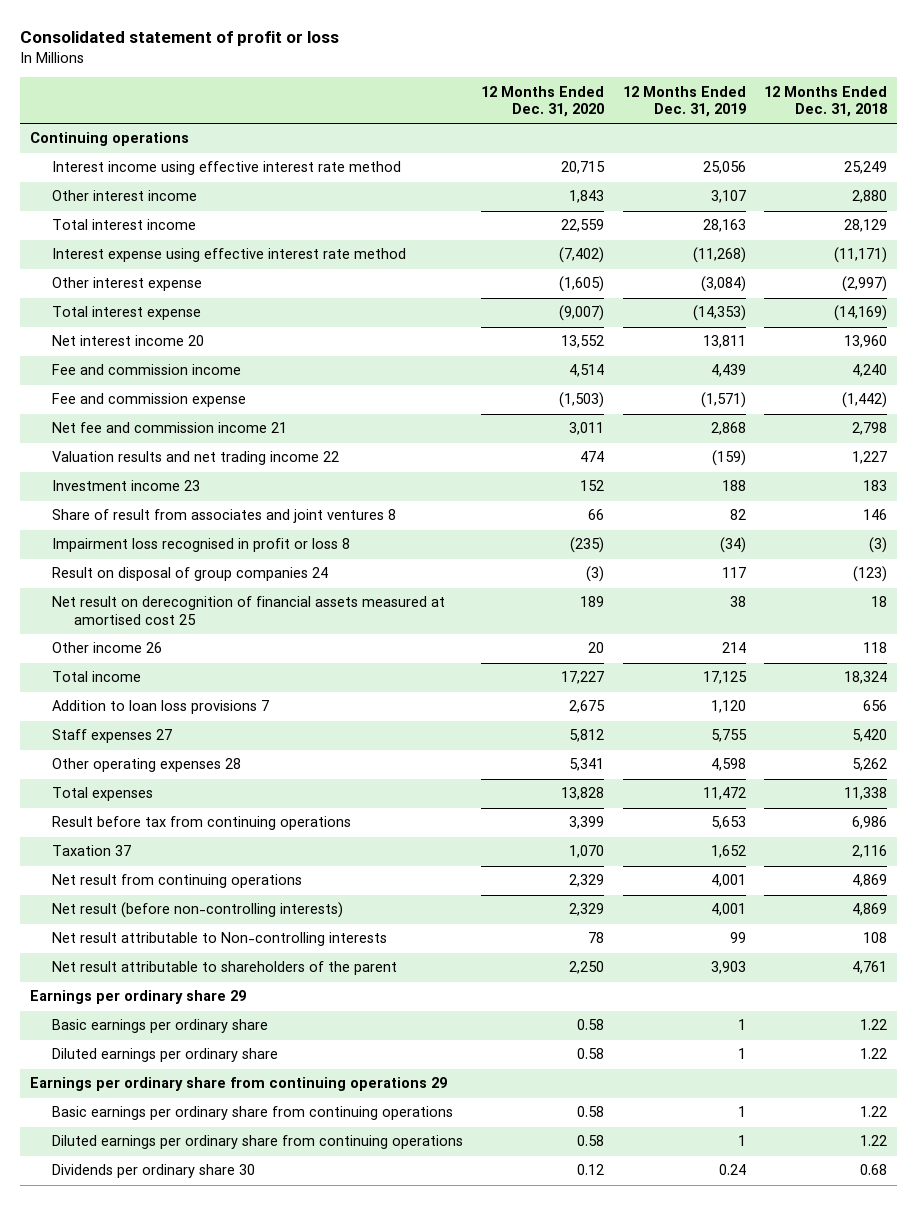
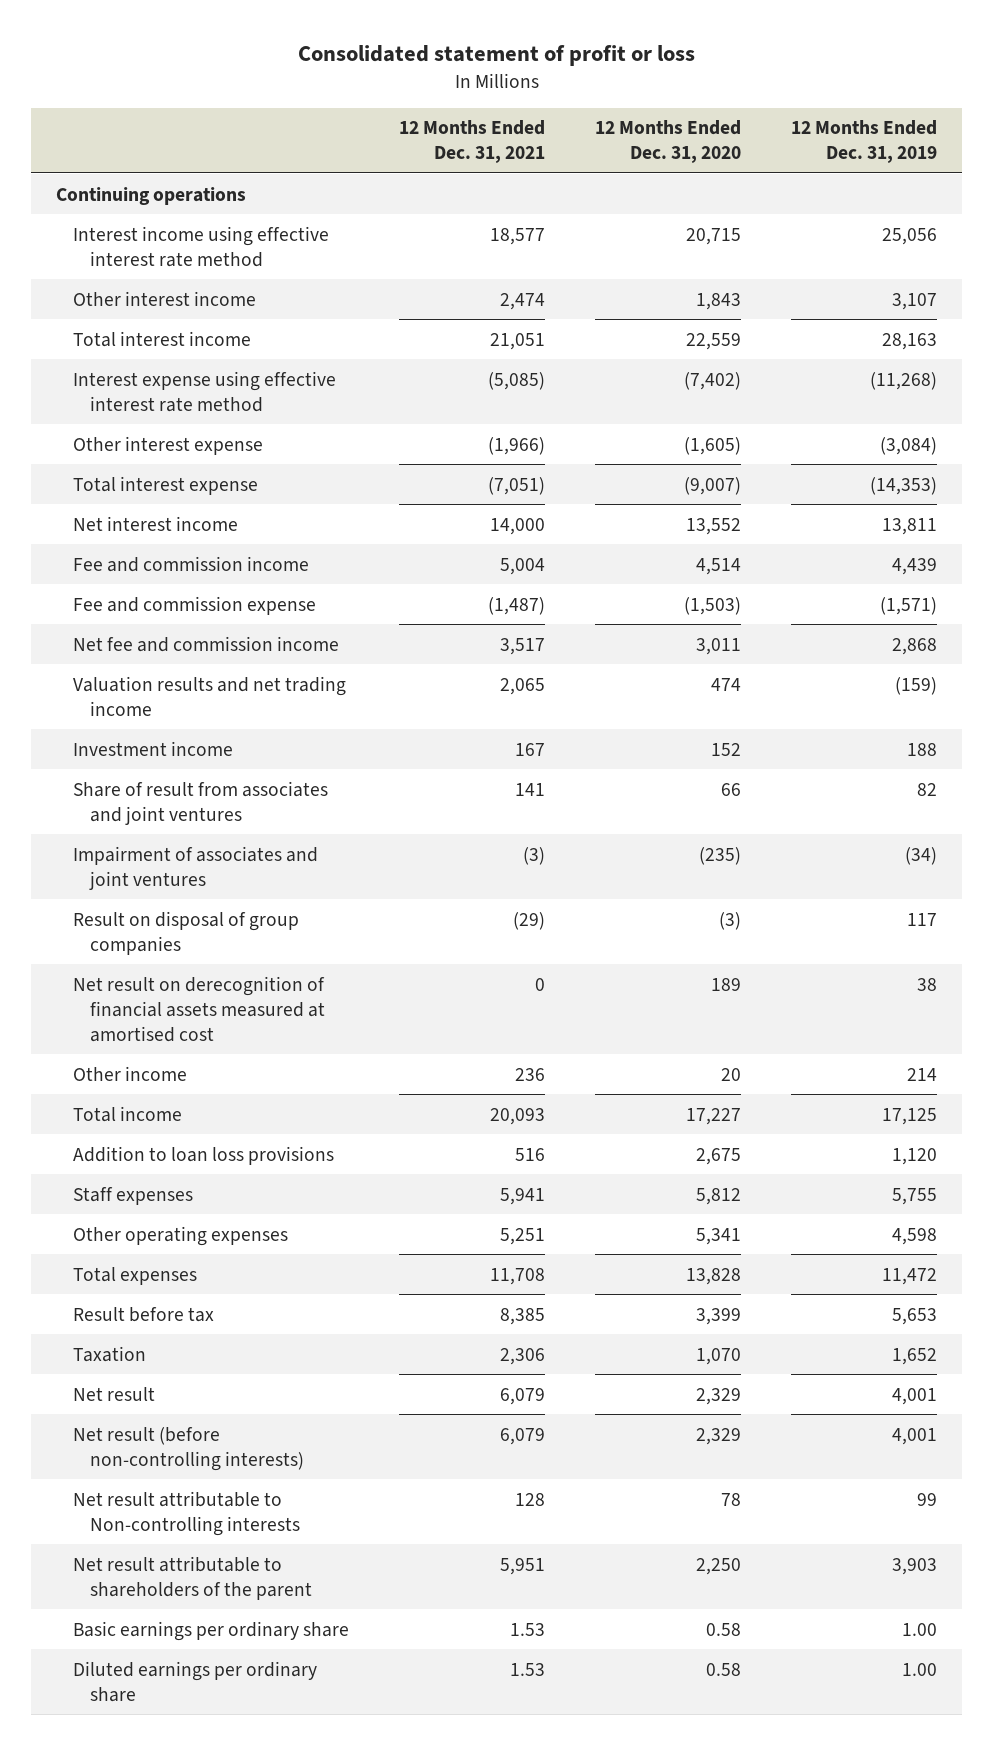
[764,85,888,118] 12 Months Ended Dec. 31, 2018 -> none
none -> [398,120,545,164] 12 Months Ended Dec. 31, 2021
[51,335,204,347] Net interest income 20 -> [72,515,238,531] Net interest income
[51,422,287,434] Net fee and commission income 21 -> [72,635,339,652] Net fee and commission income
[51,451,339,466] Valuation results and net trading income 22 -> [72,675,346,716] Valuation results and net trading income
[51,480,200,492] Investment income 23 -> [72,740,233,756] Investment income
[51,509,396,524] Share of result from associates and joint ventures 8 -> [72,780,328,825] Share of result from associates and joint ventures
[51,538,350,553] Impairment loss recognised in profit or loss 8 -> [72,845,318,890] Impairment of associates and joint ventures
[51,567,328,582] Result on disposal of group companies 24 -> [72,910,299,955] Result on disposal of group companies
[51,596,445,625] Net result on derecognition of financial assets measured at amortised cost 25 -> [72,975,325,1042] Net result on derecognition of financial assets measured at amortised cost
[51,642,162,654] Other income 26 -> [72,1065,187,1081] Other income
[51,700,269,715] Addition to loan loss provisions 7 -> [72,1145,334,1165] Addition to loan loss provisions
[51,729,172,744] Staff expenses 27 -> [72,1186,193,1205] Staff expenses
[51,758,241,773] Other operating expenses 28 -> [72,1225,288,1246] Other operating expenses
[51,816,351,831] Result before tax from continuing operations -> [72,1306,214,1322] Result before tax
[51,845,131,857] Taxation 37 -> [72,1345,146,1362] Taxation
[51,874,302,889] Net result from continuing operations -> [72,1386,155,1401] Net result
[29,990,246,1005] Earnings per ordinary share 29 -> none
[29,1077,447,1092] Earnings per ordinary share from continuing operations 29 -> none
[51,1106,453,1121] Basic earnings per ordinary share from continuing operations -> none
[51,1135,463,1150] Diluted earnings per ordinary share from continuing operations -> none
[51,1164,255,1179] Dividends per ordinary share 30 -> none
[737,1019,746,1031] 1 -> [902,1622,938,1636] 1.00
[737,1048,746,1060] 1 -> [902,1662,938,1676] 1.00

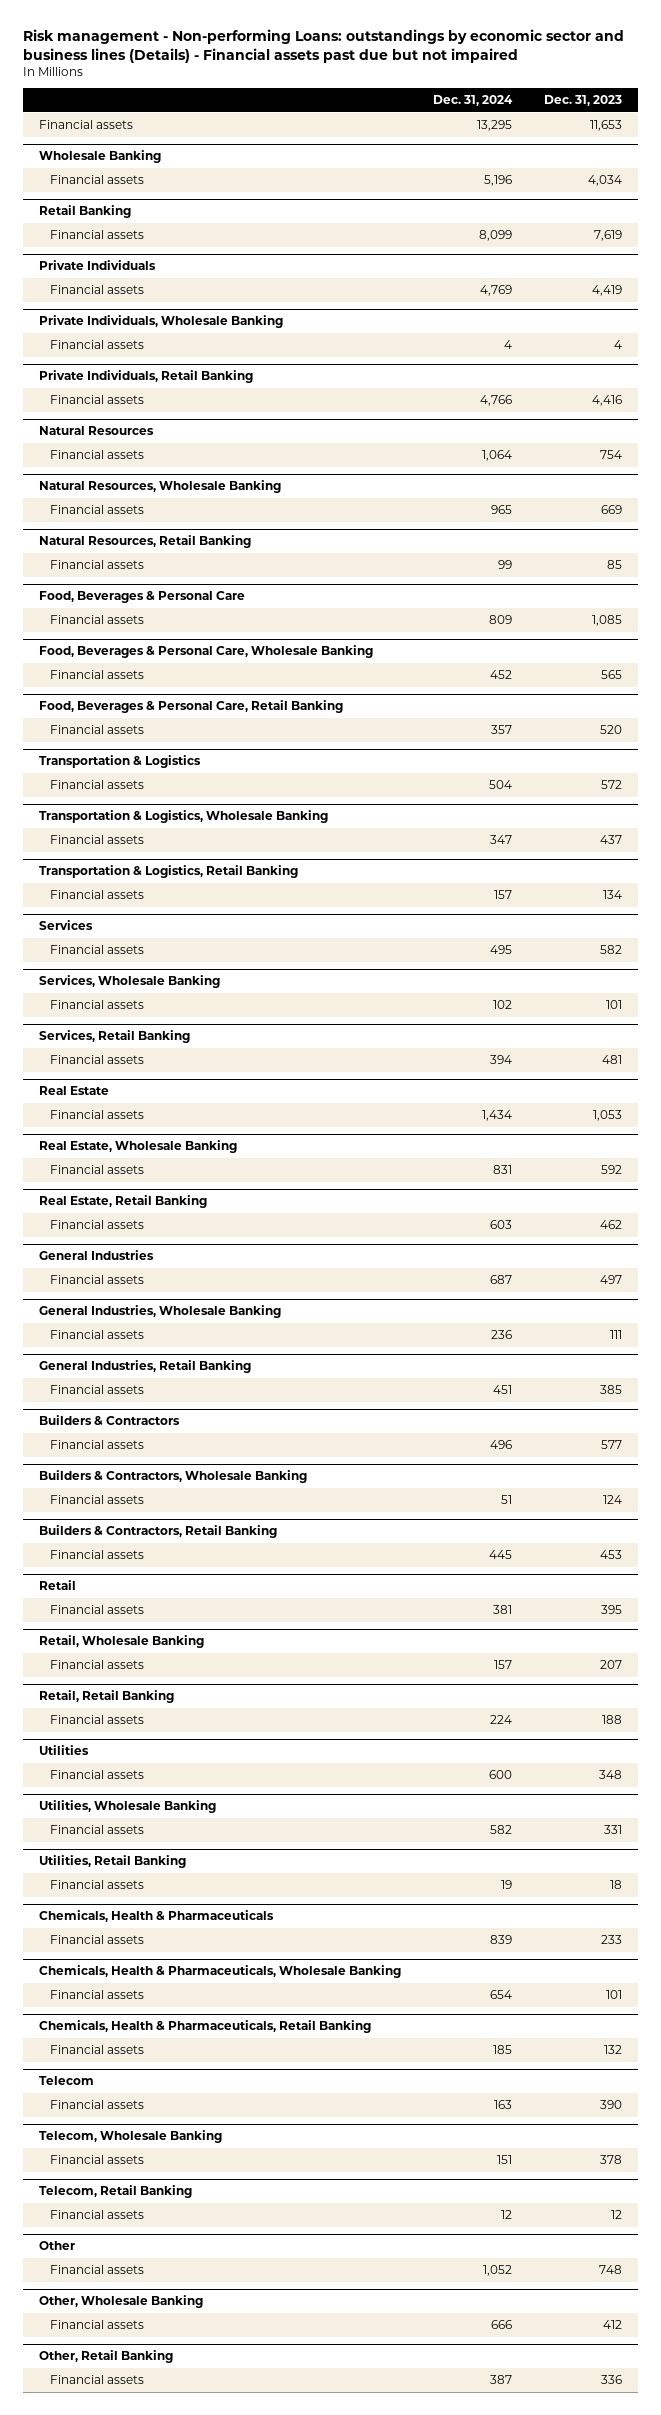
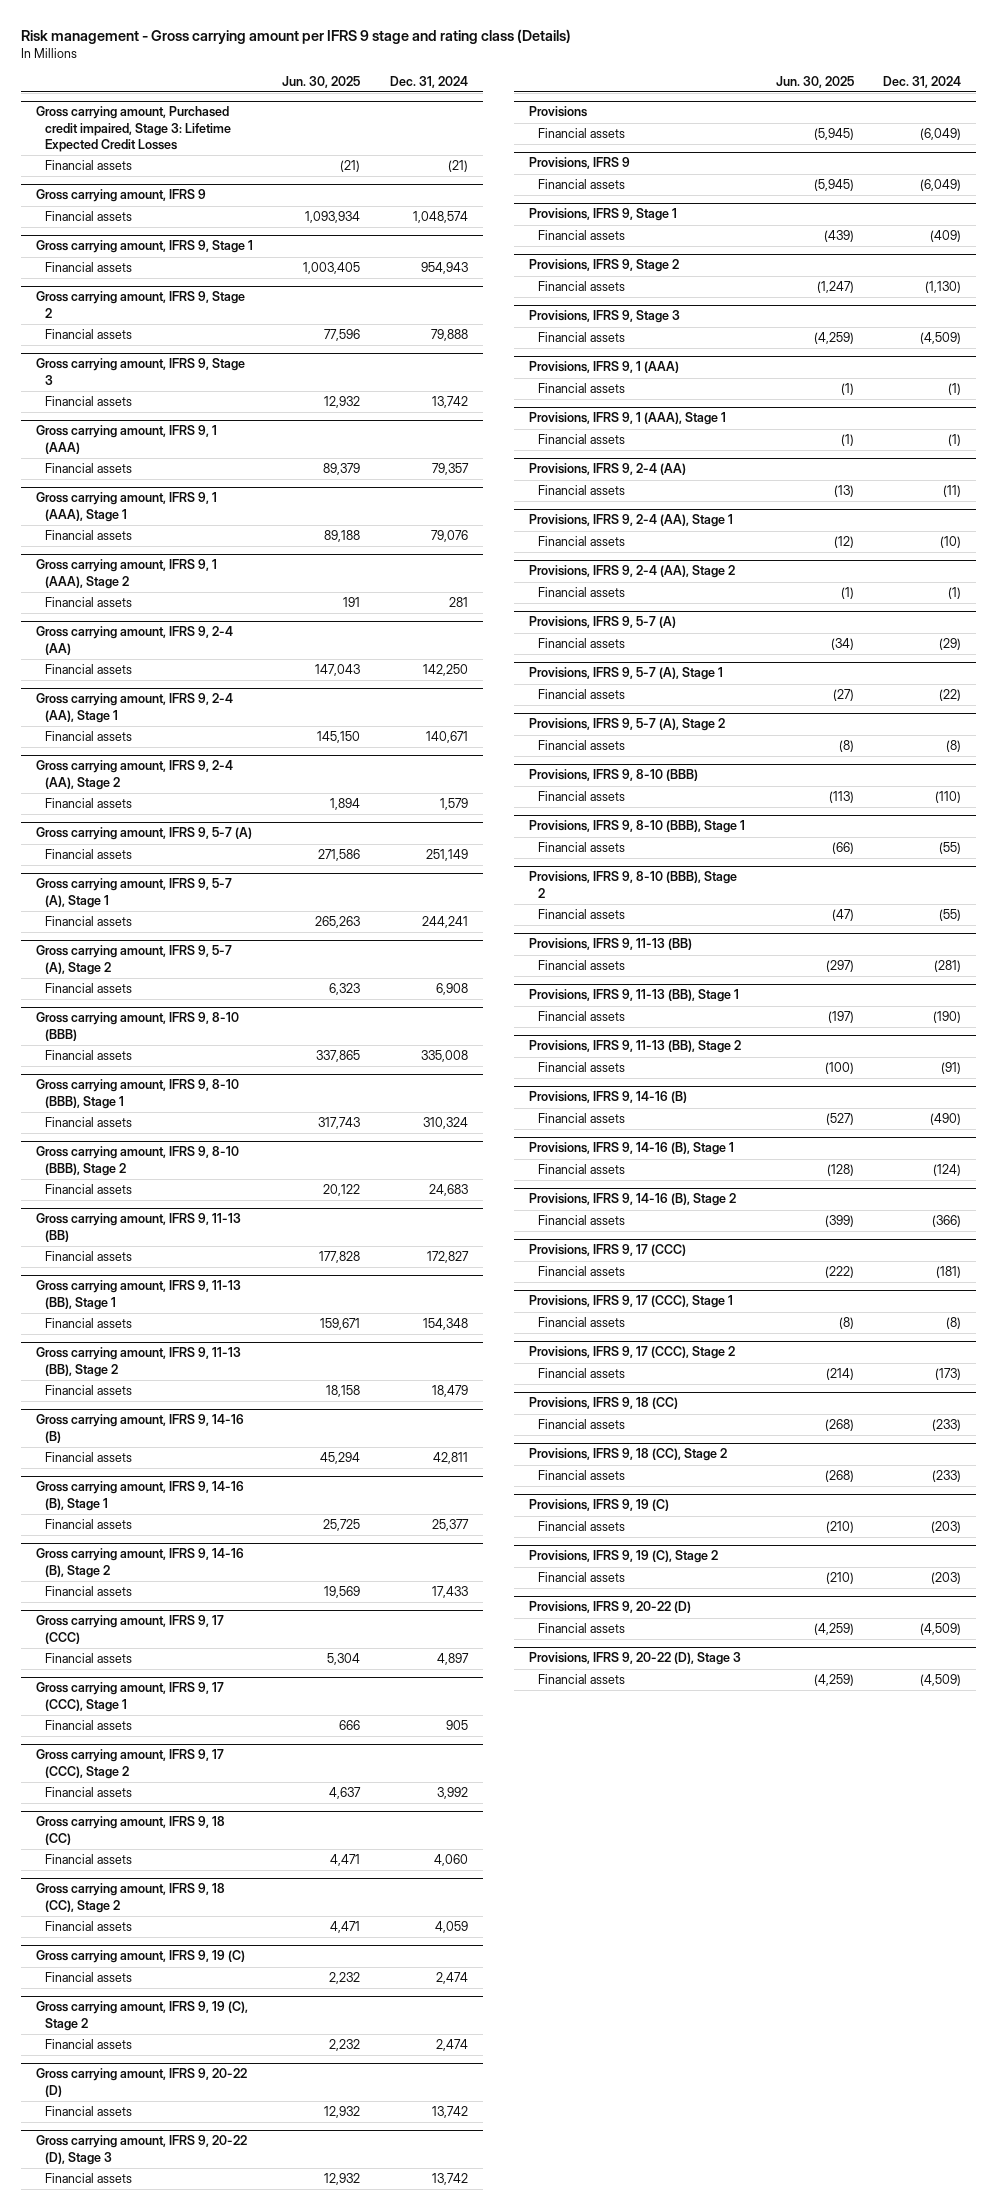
[22,29,624,63] Risk management - Non-performing Loans: outstandings by economic sector and business lines (Details) - Financial assets past due but not impaired -> [21,28,572,44] Risk management - Gross carrying amount per IFRS 9 stage and rating class (Details)
[544,94,623,106] Dec. 31, 2023 -> none
none -> [282,75,361,88] Jun. 30, 2025
[38,150,161,164] Wholesale Banking -> none
[38,205,131,219] Retail Banking -> none
[38,260,156,271] Private Individuals -> none
[38,315,283,329] Private Individuals, Wholesale Banking -> none
[38,370,253,384] Private Individuals, Retail Banking -> none
[38,426,154,436] Natural Resources -> none
[38,480,281,494] Natural Resources, Wholesale Banking -> none
[38,535,251,549] Natural Resources, Retail Banking -> none
[38,591,245,604] Food, Beverages & Personal Care -> none
[38,645,373,659] Food, Beverages & Personal Care, Wholesale Banking -> none
[38,700,343,714] Food, Beverages & Personal Care, Retail Banking -> none
[38,755,201,769] Transportation & Logistics -> none
[38,810,328,824] Transportation & Logistics, Wholesale Banking -> none
[38,865,298,879] Transportation & Logistics, Retail Banking -> none
[38,920,93,931] Services -> none
[38,975,220,989] Services, Wholesale Banking -> none
[38,1030,190,1044] Services, Retail Banking -> none
[38,1086,109,1096] Real Estate -> none
[38,1140,237,1154] Real Estate, Wholesale Banking -> none
[38,1195,207,1209] Real Estate, Retail Banking -> none
[38,1250,154,1261] General Industries -> none
[38,1305,281,1319] General Industries, Wholesale Banking -> none
[38,1360,251,1374] General Industries, Retail Banking -> none
[38,1415,180,1426] Builders & Contractors -> none
[38,1470,307,1484] Builders & Contractors, Wholesale Banking -> none
[38,1525,277,1539] Builders & Contractors, Retail Banking -> none
[38,1580,76,1591] Retail -> none
[38,1635,204,1649] Retail, Wholesale Banking -> none
[38,1690,174,1704] Retail, Retail Banking -> none
[38,1745,89,1756] Utilities -> none
[38,1800,216,1814] Utilities, Wholesale Banking -> none
[38,1855,186,1869] Utilities, Retail Banking -> none
[38,1910,274,1923] Chemicals, Health & Pharmaceuticals -> none
[38,1965,401,1979] Chemicals, Health & Pharmaceuticals, Wholesale Banking -> none
[38,2020,371,2034] Chemicals, Health & Pharmaceuticals, Retail Banking -> none
[38,2076,94,2086] Telecom -> none
[38,2130,222,2144] Telecom, Wholesale Banking -> none
[38,2185,192,2199] Telecom, Retail Banking -> none
[38,2241,75,2251] Other -> none
[38,2295,203,2309] Other, Wholesale Banking -> none
[38,2350,173,2364] Other, Retail Banking -> none
none -> [35,106,232,152] Gross carrying amount, Purchased credit impaired, Stage 3: Lifetime Expected Credit Losses
[476,120,512,132] 13,295 -> [447,160,468,173] (21)
none -> [35,189,206,203] Gross carrying amount, IFRS 9
[483,175,512,187] 5,196 -> [412,211,468,224] 1,048,574
none -> [35,240,253,254] Gross carrying amount, IFRS 9, Stage 1
[478,230,512,242] 8,099 -> [420,262,468,275] 954,943
none -> [35,291,245,318] Gross carrying amount, IFRS 9, Stage 2
[479,285,512,297] 4,769 -> [430,329,468,342] 79,888
none -> [35,358,245,385] Gross carrying amount, IFRS 9, Stage 3
[503,340,512,350] 4 -> [431,396,468,409] 13,742
none -> [35,425,217,454] Gross carrying amount, IFRS 9, 1 (AAA)
[479,395,512,407] 4,766 -> [431,463,469,476] 79,357
none -> [35,492,217,522] Gross carrying amount, IFRS 9, 1 (AAA), Stage 1
[481,450,512,462] 1,064 -> [430,530,468,543] 79,076
none -> [35,559,217,589] Gross carrying amount, IFRS 9, 1 (AAA), Stage 2
[490,505,512,515] 965 -> [448,597,468,608] 281
none -> [35,626,233,655] Gross carrying amount, IFRS 9, 2-4 (AA)
[497,560,512,570] 99 -> [422,664,468,677] 142,250
none -> [35,693,233,723] Gross carrying amount, IFRS 9, 2-4 (AA), Stage 1
[488,615,512,625] 809 -> [425,731,468,744] 140,671
none -> [35,760,233,790] Gross carrying amount, IFRS 9, 2-4 (AA), Stage 2
[489,670,512,680] 452 -> [439,798,468,811] 1,579
none -> [35,827,252,841] Gross carrying amount, IFRS 9, 5-7 (A)
[490,725,512,735] 357 -> [425,849,468,862] 251,149
none -> [35,878,232,908] Gross carrying amount, IFRS 9, 5-7 (A), Stage 1
[488,780,512,790] 504 -> [421,916,468,929] 244,241
none -> [35,945,232,975] Gross carrying amount, IFRS 9, 5-7 (A), Stage 2
[489,835,512,845] 347 -> [435,983,468,996] 6,908
none -> [35,1012,239,1041] Gross carrying amount, IFRS 9, 8-10 (BBB)
[493,890,512,900] 157 -> [420,1050,468,1063] 335,008
none -> [35,1079,239,1109] Gross carrying amount, IFRS 9, 8-10 (BBB), Stage 1
[489,945,512,955] 495 -> [422,1117,468,1130] 310,324
none -> [35,1146,239,1176] Gross carrying amount, IFRS 9, 8-10 (BBB), Stage 2
[492,1000,512,1010] 102 -> [428,1184,468,1197] 24,683
none -> [35,1213,241,1242] Gross carrying amount, IFRS 9, 11-13 (BB)
[489,1055,512,1065] 394 -> [426,1251,469,1264] 172,827
none -> [35,1280,241,1310] Gross carrying amount, IFRS 9, 11-13 (BB), Stage 1
[481,1110,512,1122] 1,434 -> [422,1318,468,1331] 154,348
none -> [35,1347,241,1377] Gross carrying amount, IFRS 9, 11-13 (BB), Stage 2
[492,1165,512,1175] 831 -> [431,1385,468,1398] 18,479
none -> [35,1414,244,1443] Gross carrying amount, IFRS 9, 14-16 (B)
[489,1220,512,1230] 603 -> [432,1452,468,1465] 42,811
none -> [35,1481,244,1511] Gross carrying amount, IFRS 9, 14-16 (B), Stage 1
[489,1275,512,1285] 687 -> [431,1519,469,1532] 25,377
none -> [35,1548,244,1578] Gross carrying amount, IFRS 9, 14-16 (B), Stage 2
[490,1330,512,1340] 236 -> [431,1586,468,1599] 17,433
none -> [35,1615,224,1644] Gross carrying amount, IFRS 9, 17 (CCC)
[492,1385,512,1395] 451 -> [436,1653,469,1666] 4,897
none -> [35,1682,224,1712] Gross carrying amount, IFRS 9, 17 (CCC), Stage 1
[489,1440,512,1450] 496 -> [445,1720,468,1731] 905
none -> [35,1749,224,1779] Gross carrying amount, IFRS 9, 17 (CCC), Stage 2
[500,1495,512,1505] 51 -> [436,1787,468,1800] 3,992
none -> [35,1816,225,1845] Gross carrying amount, IFRS 9, 18 (CC)
[488,1550,512,1560] 445 -> [433,1854,468,1867] 4,060
none -> [35,1883,225,1913] Gross carrying amount, IFRS 9, 18 (CC), Stage 2
[492,1605,512,1615] 381 -> [434,1921,468,1934] 4,059
none -> [35,1950,245,1964] Gross carrying amount, IFRS 9, 19 (C)
[493,1660,512,1670] 157 -> [435,1972,468,1985] 2,474
none -> [35,2001,248,2031] Gross carrying amount, IFRS 9, 19 (C), Stage 2
[489,1715,512,1725] 224 -> [435,2039,468,2052] 2,474
none -> [35,2068,247,2097] Gross carrying amount, IFRS 9, 20-22 (D)
[488,1770,512,1780] 600 -> [431,2106,468,2119] 13,742
none -> [35,2135,247,2165] Gross carrying amount, IFRS 9, 20-22 (D), Stage 3
[489,1825,512,1835] 582 -> [431,2173,468,2186] 13,742
none -> [529,106,588,118] Provisions
[500,1880,512,1890] 19 -> [920,128,962,141] (6,049)
none -> [529,157,631,170] Provisions, IFRS 9
[489,1935,512,1945] 839 -> [920,179,962,192] (6,049)
none -> [529,208,678,222] Provisions, IFRS 9, Stage 1
[489,1990,512,2000] 654 -> [930,230,962,243] (409)
none -> [529,259,680,273] Provisions, IFRS 9, Stage 2
[492,2045,512,2055] 185 -> [925,281,962,294] (1,130)
none -> [529,310,681,324] Provisions, IFRS 9, Stage 3
[493,2100,512,2110] 163 -> [920,332,962,345] (4,509)
none -> [529,361,680,374] Provisions, IFRS 9, 1 (AAA)
[496,2155,512,2165] 151 -> [948,383,962,396] (1)
none -> [529,412,727,426] Provisions, IFRS 9, 1 (AAA), Stage 1
[500,2210,512,2220] 12 -> [948,434,962,447] (1)
none -> [529,463,687,476] Provisions, IFRS 9, 2-4 (AA)
[482,2265,512,2277] 1,052 -> [943,485,962,498] (11)
none -> [529,514,734,528] Provisions, IFRS 9, 2-4 (AA), Stage 1
[490,2320,512,2330] 666 -> [940,536,962,549] (10)
none -> [529,565,736,579] Provisions, IFRS 9, 2-4 (AA), Stage 2
[489,2375,512,2385] 387 -> [948,587,962,600] (1)
none -> [529,616,677,629] Provisions, IFRS 9, 5-7 (A)
none -> [538,638,626,649] Financial assets
none -> [529,667,724,681] Provisions, IFRS 9, 5-7 (A), Stage 1
none -> [538,689,626,700] Financial assets
none -> [529,718,726,732] Provisions, IFRS 9, 5-7 (A), Stage 2
none -> [538,740,626,751] Financial assets
none -> [529,769,699,782] Provisions, IFRS 9, 8-10 (BBB)
none -> [538,791,626,802] Financial assets
none -> [529,820,746,834] Provisions, IFRS 9, 8-10 (BBB), Stage 1
none -> [538,842,626,853] Financial assets
none -> [529,871,738,898] Provisions, IFRS 9, 8-10 (BBB), Stage 2
none -> [538,909,626,920] Financial assets
none -> [529,938,693,951] Provisions, IFRS 9, 11-13 (BB)
none -> [538,960,626,971] Financial assets
none -> [529,989,740,1003] Provisions, IFRS 9, 11-13 (BB), Stage 1
none -> [538,1011,626,1022] Financial assets
none -> [529,1040,742,1054] Provisions, IFRS 9, 11-13 (BB), Stage 2
none -> [538,1062,626,1073] Financial assets
none -> [529,1091,688,1104] Provisions, IFRS 9, 14-16 (B)
none -> [538,1113,626,1124] Financial assets
none -> [529,1142,735,1156] Provisions, IFRS 9, 14-16 (B), Stage 1
none -> [538,1164,626,1175] Financial assets
none -> [529,1193,737,1207] Provisions, IFRS 9, 14-16 (B), Stage 2
none -> [538,1215,626,1226] Financial assets
none -> [529,1244,687,1257] Provisions, IFRS 9, 17 (CCC)
none -> [538,1266,626,1277] Financial assets
none -> [529,1295,734,1309] Provisions, IFRS 9, 17 (CCC), Stage 1
none -> [538,1317,626,1328] Financial assets
none -> [529,1346,736,1360] Provisions, IFRS 9, 17 (CCC), Stage 2
none -> [538,1368,626,1379] Financial assets
none -> [529,1397,679,1410] Provisions, IFRS 9, 18 (CC)
none -> [538,1419,626,1430] Financial assets
none -> [529,1448,728,1462] Provisions, IFRS 9, 18 (CC), Stage 2
none -> [538,1470,626,1481] Financial assets
none -> [529,1499,670,1512] Provisions, IFRS 9, 19 (C)
none -> [538,1521,626,1532] Financial assets
none -> [529,1550,719,1564] Provisions, IFRS 9, 19 (C), Stage 2
none -> [538,1572,626,1583] Financial assets
none -> [529,1601,692,1614] Provisions, IFRS 9, 20-22 (D)
none -> [538,1623,626,1634] Financial assets
none -> [529,1652,742,1666] Provisions, IFRS 9, 20-22 (D), Stage 3
none -> [538,1674,626,1685] Financial assets

